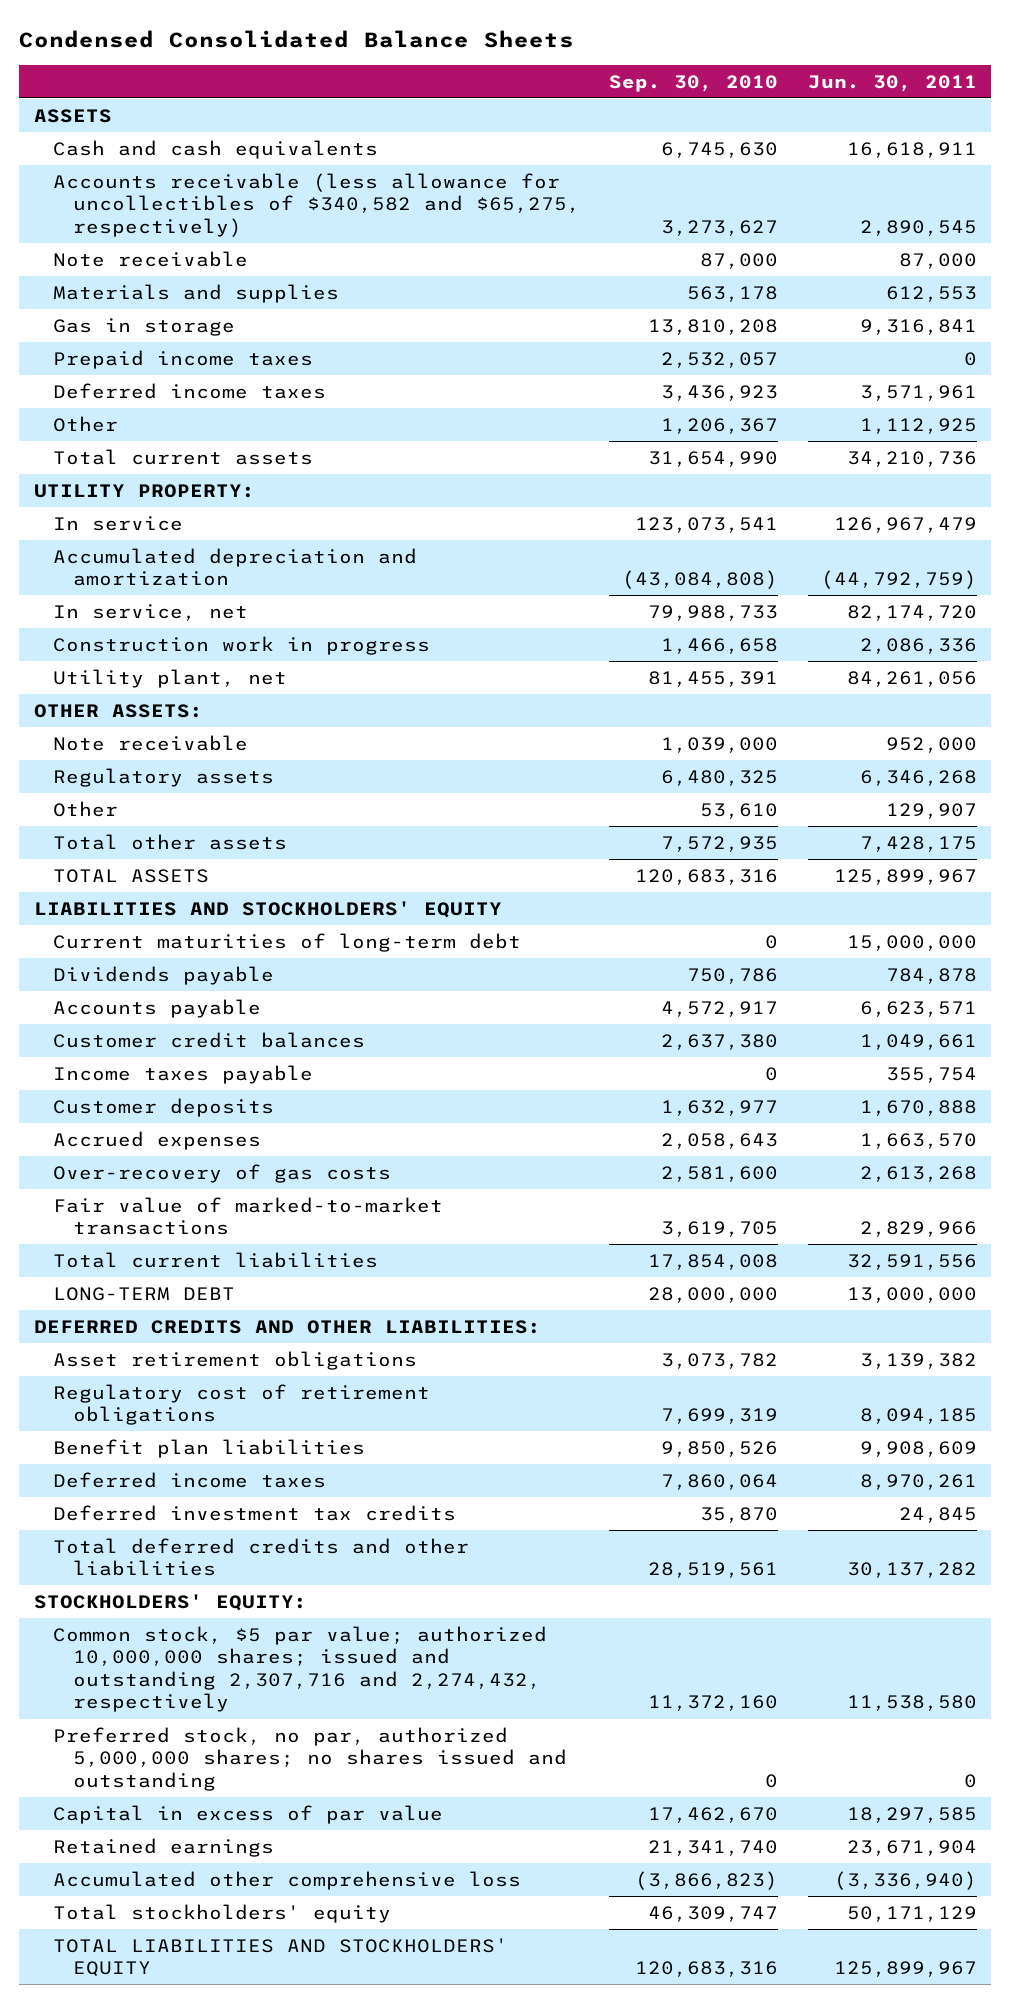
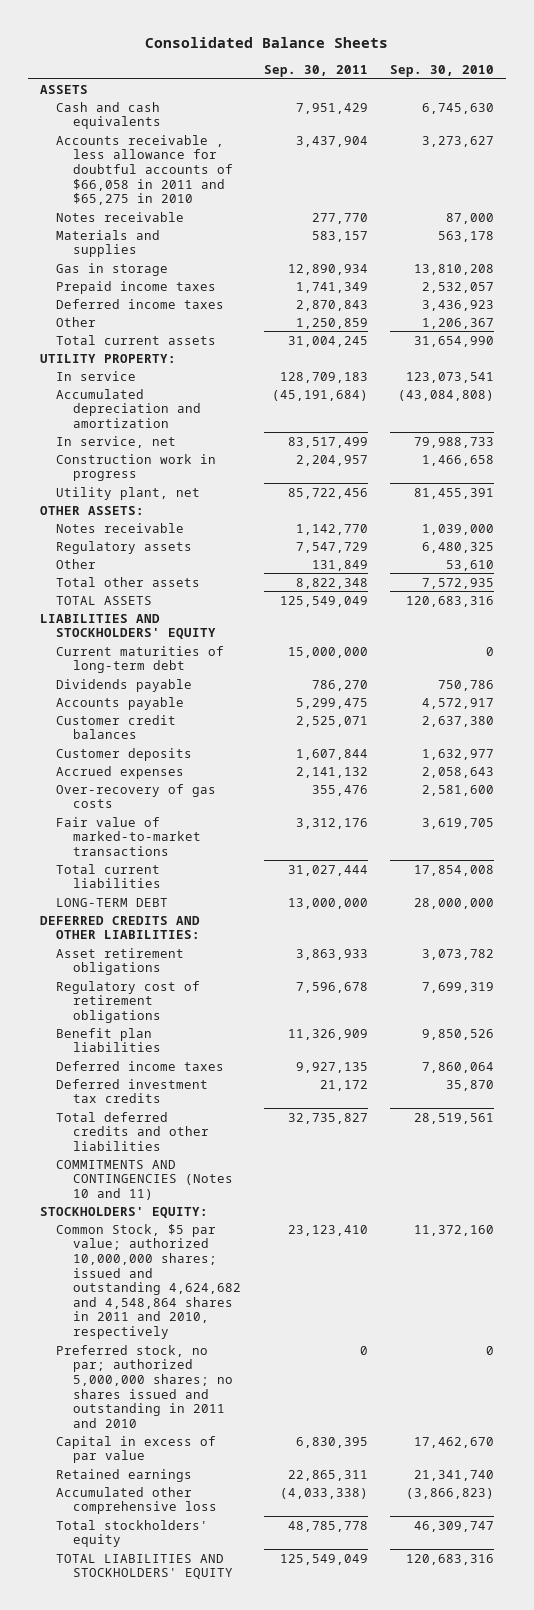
[18,29,574,48] Condensed Consolidated Balance Sheets -> [145,37,389,49] Consolidated Balance Sheets
[807,74,977,92] Jun. 30, 2011 -> none
none -> [263,65,368,78] Sep. 30, 2011
[53,172,580,237] Accounts receivable (less allowance for uncollectibles of $340,582 and $65,275, respectively) -> [56,134,233,206] Accounts receivable , less allowance for doubtful accounts of $66,058 in 2011 and $65,275 in 2010
[53,250,249,267] Note receivable -> [56,211,185,222] Notes receivable
[53,734,249,751] Note receivable -> [56,522,185,533] Notes receivable
[53,1064,314,1084] Income taxes payable -> none
none -> [56,1159,233,1200] COMMITMENTS AND CONTINGENCIES (Notes 10 and 11)
[53,1625,548,1713] Common stock, $5 par value; authorized 10,000,000 shares; issued and outstanding 2,307,716 and 2,274,432, respectively -> [56,1223,241,1339] Common Stock, $5 par value; authorized 10,000,000 shares; issued and outstanding 4,624,682 and 4,548,864 shares in 2011 and 2010, respectively
[53,1726,567,1791] Preferred stock, no par, authorized 5,000,000 shares; no shares issued and outstanding -> [56,1344,233,1428] Preferred stock, no par; authorized 5,000,000 shares; no shares issued and outstanding in 2011 and 2010

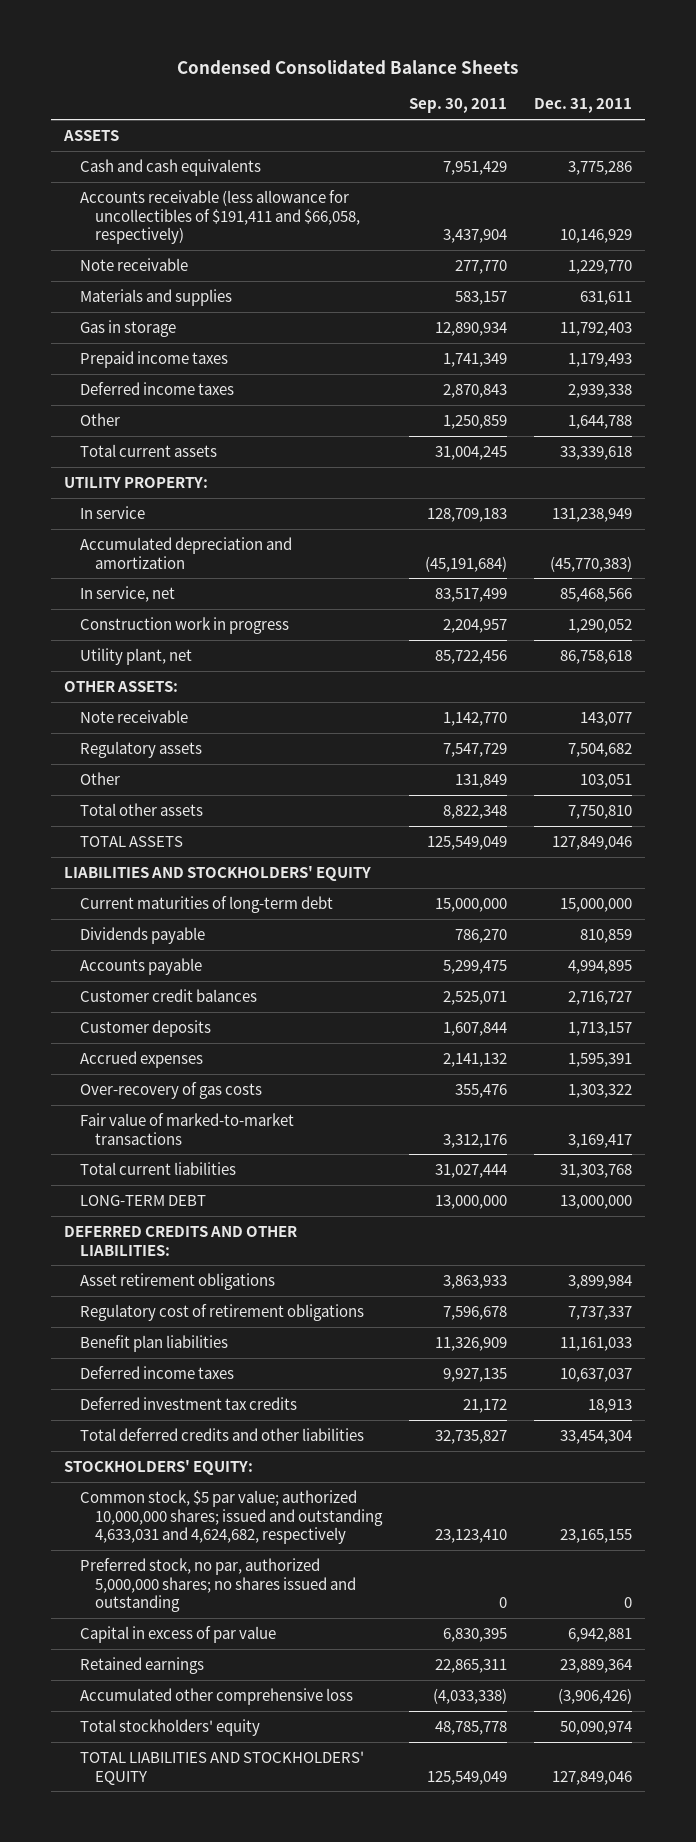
[145,37,389,49] Consolidated Balance Sheets -> [176,59,518,74] Condensed Consolidated Balance Sheets
[390,65,495,78] Sep. 30, 2010 -> none
none -> [533,98,632,114] Dec. 31, 2011
[56,134,233,206] Accounts receivable , less allowance for doubtful accounts of $66,058 in 2011 and $65,275 in 2010 -> [79,189,361,245] Accounts receivable (less allowance for uncollectibles of $191,411 and $66,058, respectively)
[56,211,185,222] Notes receivable -> [79,257,188,271] Note receivable
[56,522,185,533] Notes receivable -> [79,709,188,723] Note receivable
[56,1159,233,1200] COMMITMENTS AND CONTINGENCIES (Notes 10 and 11) -> none
[56,1223,241,1339] Common Stock, $5 par value; authorized 10,000,000 shares; issued and outstanding 4,624,682 and 4,548,864 shares in 2011 and 2010, respectively -> [79,1489,384,1545] Common stock, $5 par value; authorized 10,000,000 shares; issued and outstanding 4,633,031 and 4,624,682, respectively
[56,1344,233,1428] Preferred stock, no par; authorized 5,000,000 shares; no shares issued and outstanding in 2011 and 2010 -> [79,1557,357,1613] Preferred stock, no par, authorized 5,000,000 shares; no shares issued and outstanding

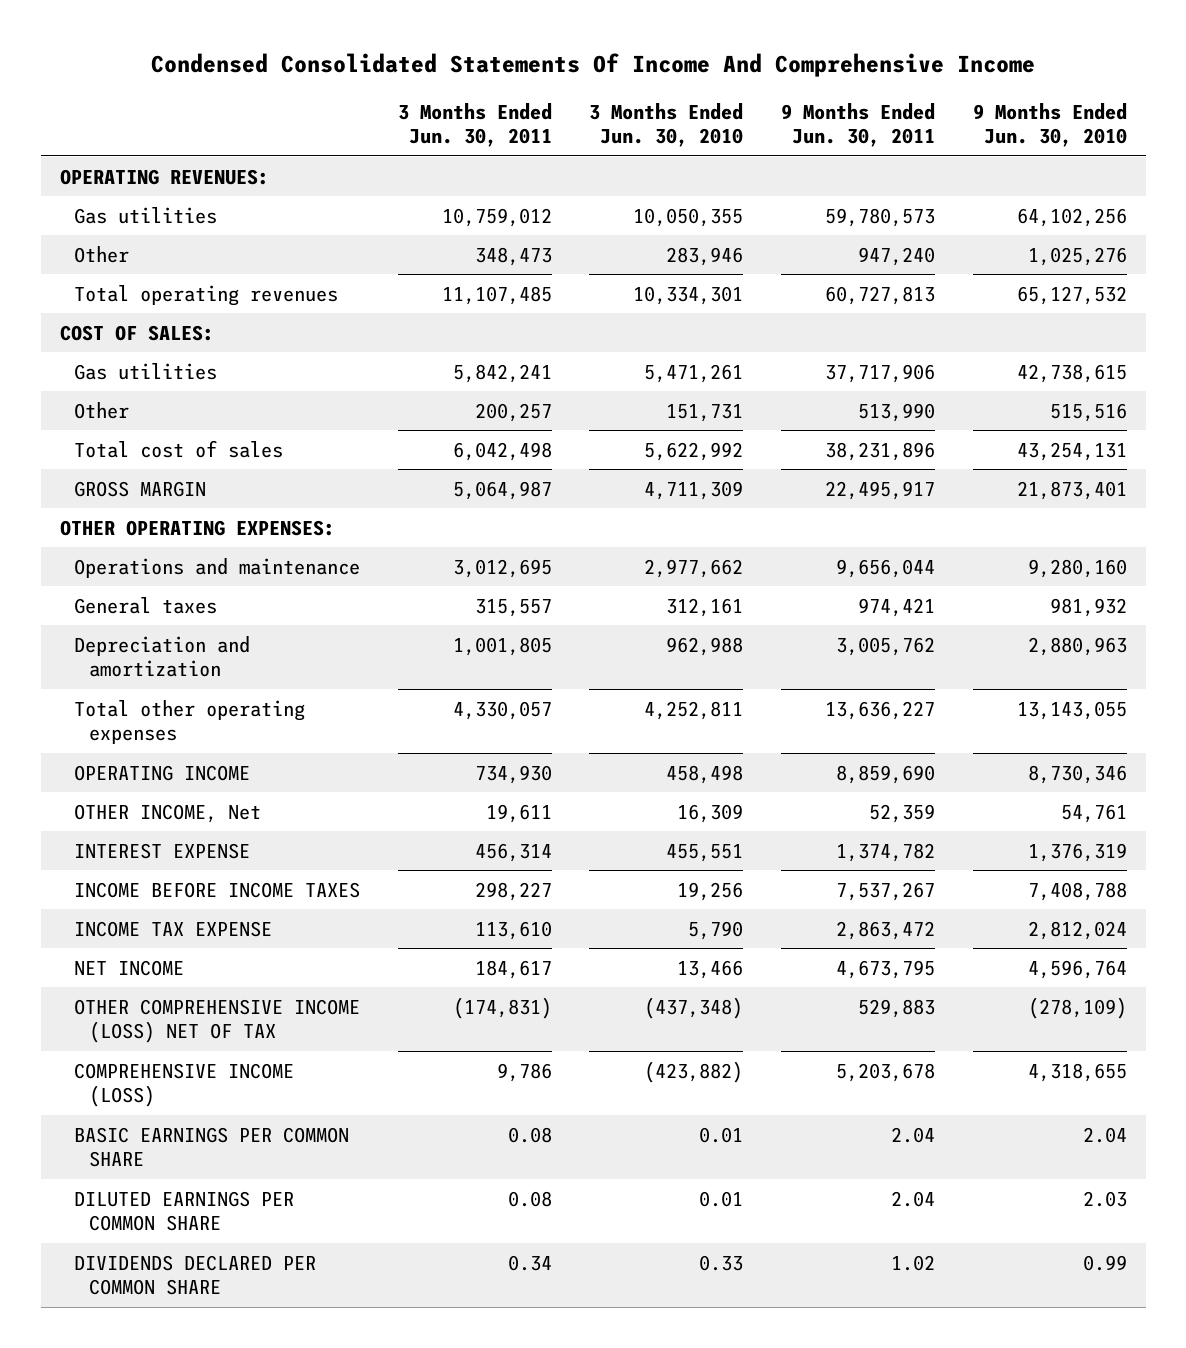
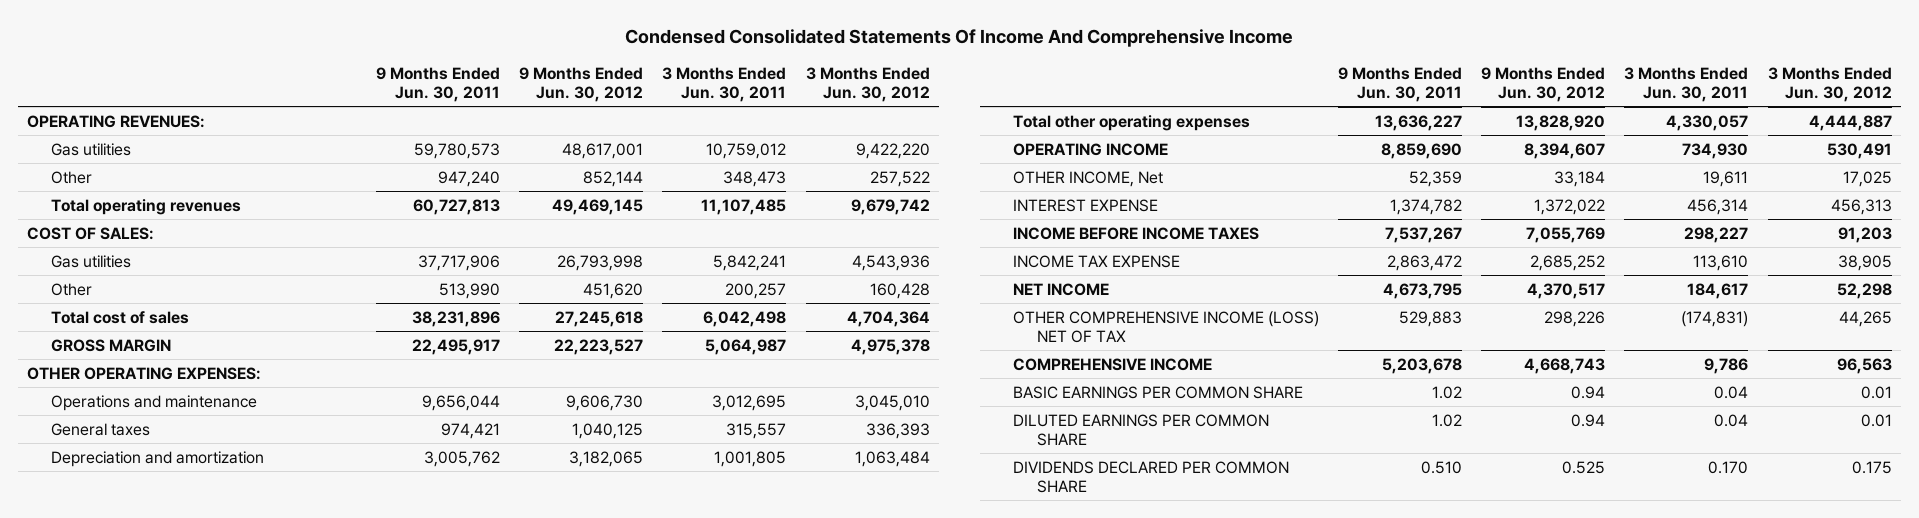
[589,102,744,147] 3 Months Ended Jun. 30, 2010 -> none
[972,102,1127,147] 9 Months Ended Jun. 30, 2010 -> none
none -> [519,66,644,103] 9 Months Ended Jun. 30, 2012
none -> [805,66,930,103] 3 Months Ended Jun. 30, 2012
[74,1062,295,1108] COMPREHENSIVE INCOME (LOSS) -> [1013,357,1213,371] COMPREHENSIVE INCOME
[507,1126,552,1143] 0.08 -> [1714,385,1749,399] 0.04
[891,1126,936,1143] 2.04 -> [1432,385,1463,399] 1.02
[507,1190,552,1207] 0.08 -> [1714,413,1749,427] 0.04
[891,1190,936,1207] 2.04 -> [1432,413,1463,427] 1.02
[507,1254,552,1271] 0.34 -> [1708,460,1749,474] 0.170
[891,1254,936,1271] 1.02 -> [1421,460,1463,474] 0.510

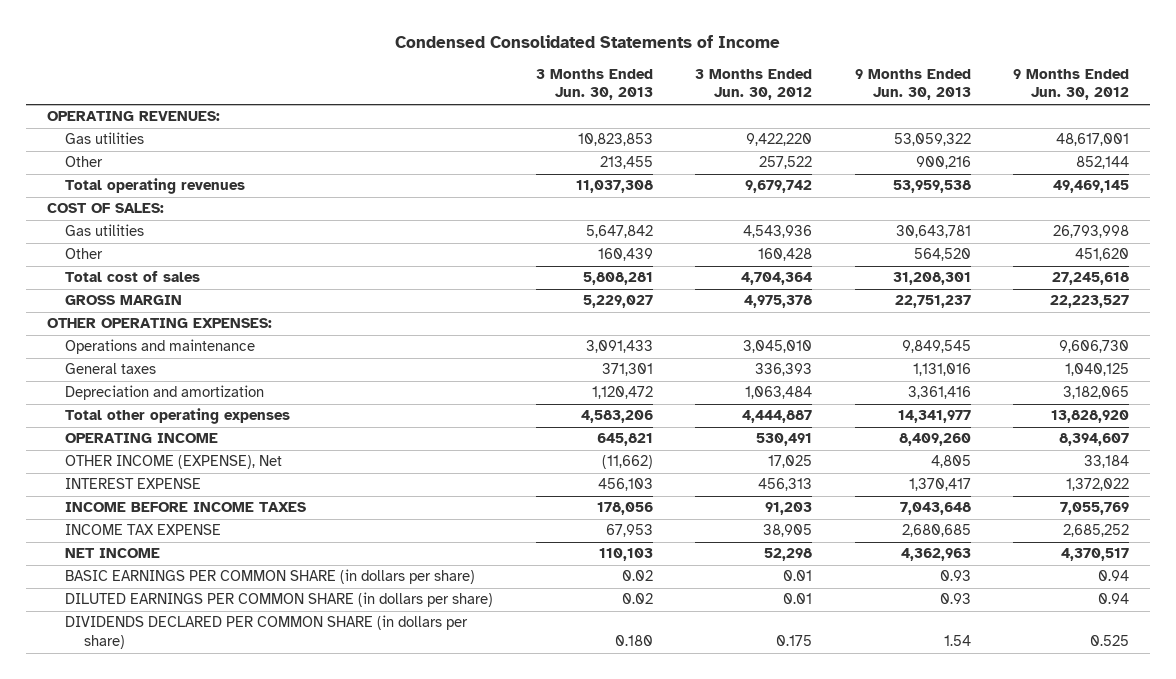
[625,28,1294,47] Condensed Consolidated Statements Of Income And Comprehensive Income -> [395,35,781,49] Condensed Consolidated Statements of Income
[376,66,501,103] 9 Months Ended Jun. 30, 2011 -> none
[662,66,787,103] 3 Months Ended Jun. 30, 2011 -> none
none -> [535,68,653,101] 3 Months Ended Jun. 30, 2013
none -> [854,68,971,101] 9 Months Ended Jun. 30, 2013
[1013,170,1164,187] OTHER INCOME, Net -> [65,455,283,470] OTHER INCOME (EXPENSE), Net
[1013,310,1320,343] OTHER COMPREHENSIVE INCOME (LOSS) NET OF TAX -> none
[1013,357,1213,371] COMPREHENSIVE INCOME -> none
[1013,385,1304,399] BASIC EARNINGS PER COMMON SHARE -> [65,569,476,585] BASIC EARNINGS PER COMMON SHARE (in dollars per share)
[1013,413,1270,446] DILUTED EARNINGS PER COMMON SHARE -> [65,592,494,608] DILUTED EARNINGS PER COMMON SHARE (in dollars per share)
[1013,460,1290,493] DIVIDENDS DECLARED PER COMMON SHARE -> [65,615,469,649] DIVIDENDS DECLARED PER COMMON SHARE (in dollars per share)

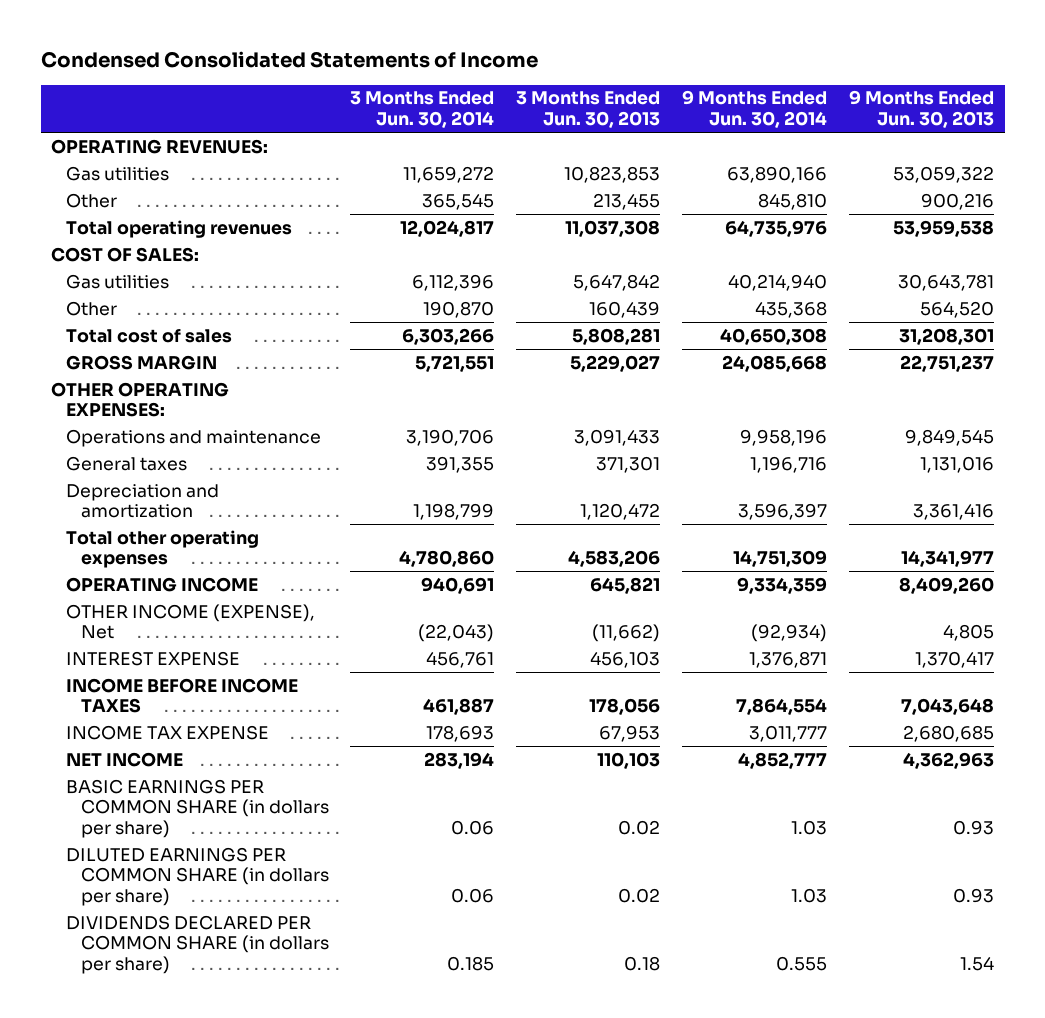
[695,68,813,101] 3 Months Ended Jun. 30, 2012 -> none
[1013,68,1130,101] 9 Months Ended Jun. 30, 2012 -> none
none -> [350,91,495,129] 3 Months Ended Jun. 30, 2014
none -> [681,90,827,129] 9 Months Ended Jun. 30, 2014
[614,634,653,646] 0.180 -> [624,956,661,972] 0.18

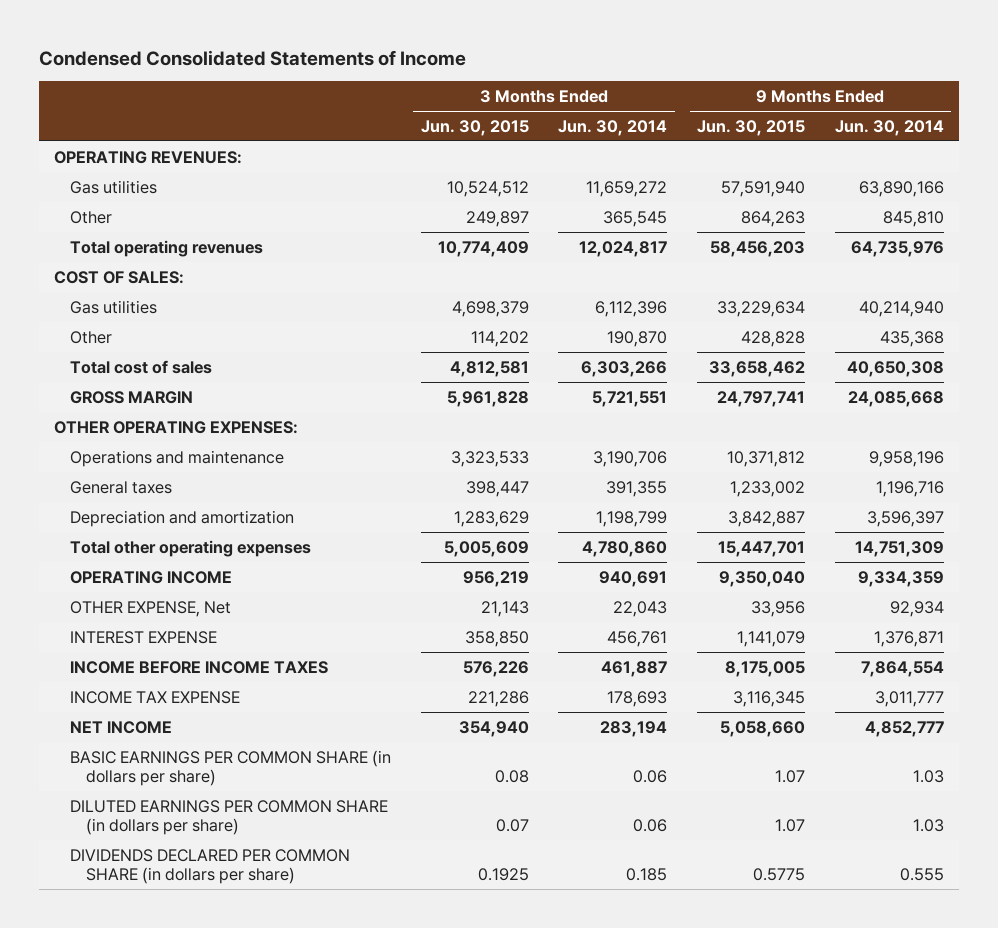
[516,91,661,129] 3 Months Ended Jun. 30, 2013 -> none
[848,90,994,129] 9 Months Ended Jun. 30, 2013 -> none
none -> [420,119,529,136] Jun. 30, 2015
none -> [697,119,806,136] Jun. 30, 2015
[66,603,316,640] OTHER INCOME (EXPENSE), Net -> [70,600,232,617] OTHER EXPENSE, Net
[418,624,495,643] (22,043) -> [613,600,668,617] 22,043
[750,624,827,643] (92,934) -> [889,600,944,617] 92,934

